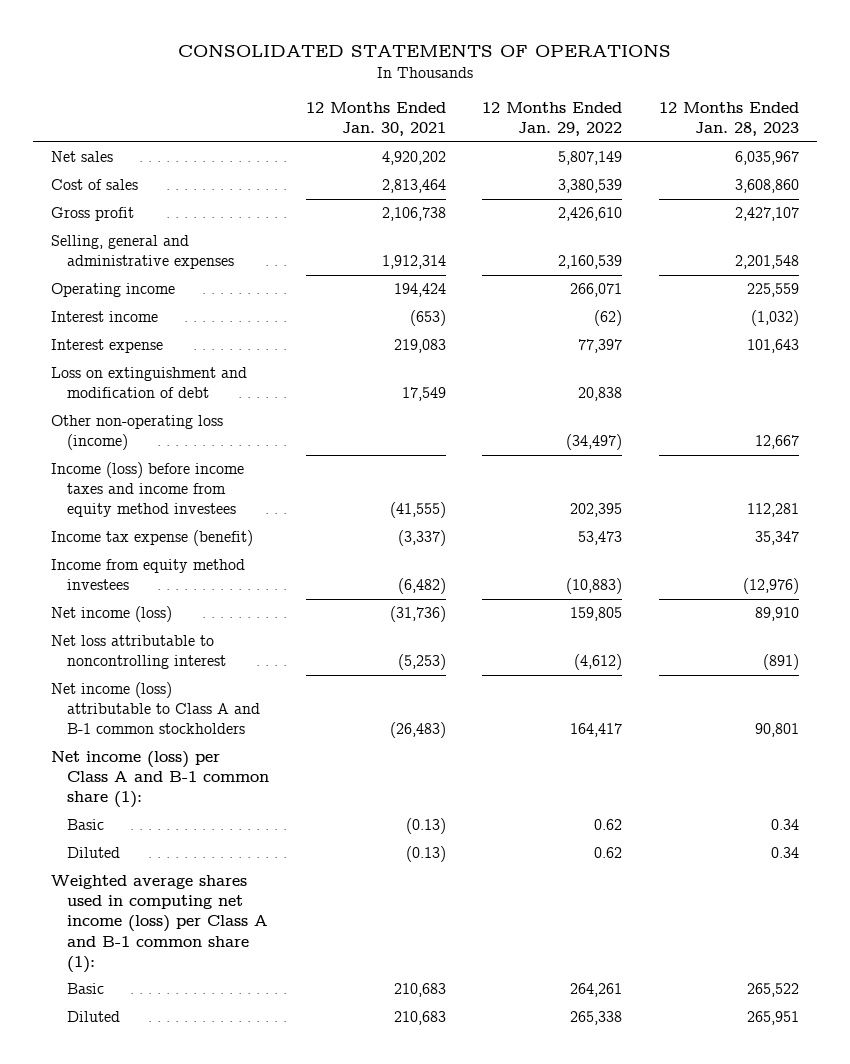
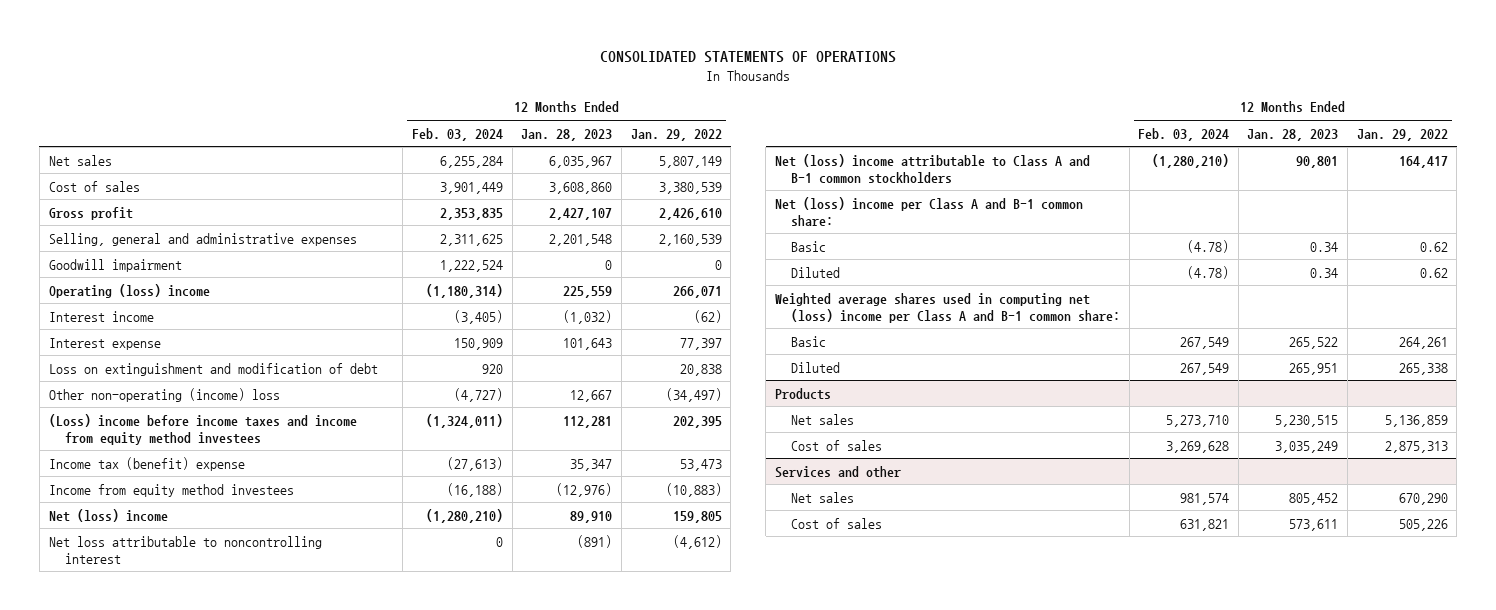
[305,102,446,137] 12 Months Ended Jan. 30, 2021 -> none
none -> [412,127,504,141] Feb. 03, 2024
none -> [48,258,182,272] Goodwill impairment
[51,283,176,298] Operating income -> [48,283,210,298] Operating (loss) income
[51,415,224,451] Other non-operating loss (income) -> [48,387,280,402] Other non-operating (income) loss
[51,462,245,518] Income (loss) before income taxes and income from equity method investees -> [48,413,357,445] (Loss) income before income taxes and income from equity method investees
[51,530,254,547] Income tax expense (benefit) -> [48,456,245,471] Income tax (benefit) expense
[51,606,173,623] Net income (loss) -> [48,508,168,522] Net (loss) income
[51,682,260,735] Net income (loss) attributable to Class A and B-1 common stockholders -> [774,153,1090,184] Net (loss) income attributable to Class A and B-1 common stockholders
[51,751,269,809] Net income (loss) per Class A and B-1 common share (1): -> [774,196,1083,226] Net (loss) income per Class A and B-1 common share:
[51,875,268,973] Weighted average shares used in computing net income (loss) per Class A and B-1 common share (1): -> [774,292,1120,323] Weighted average shares used in computing net (loss) income per Class A and B-1 common share:
none -> [774,387,831,400] Products
none -> [790,413,854,425] Net sales
none -> [790,439,882,451] Cost of sales
none -> [774,465,901,478] Services and other
none -> [790,491,854,503] Net sales
none -> [790,517,882,529] Cost of sales

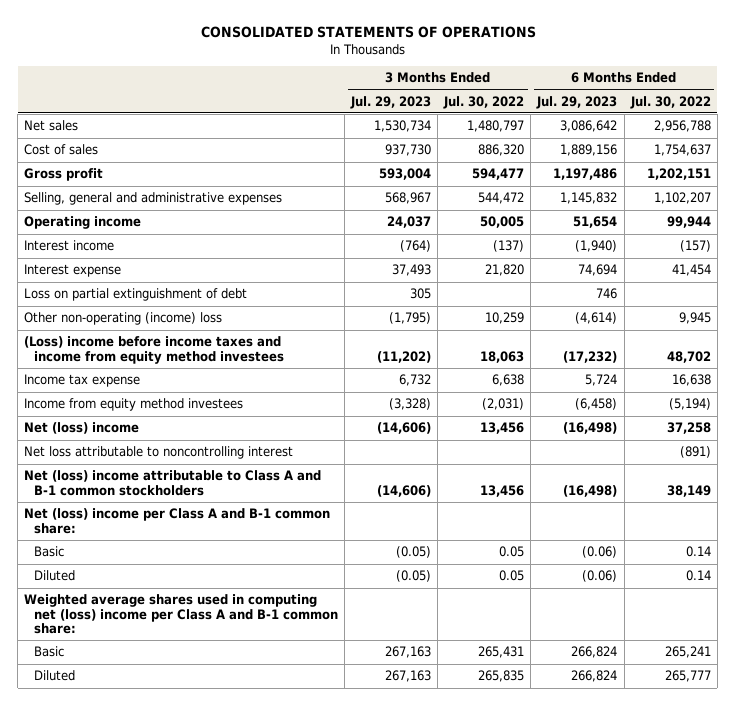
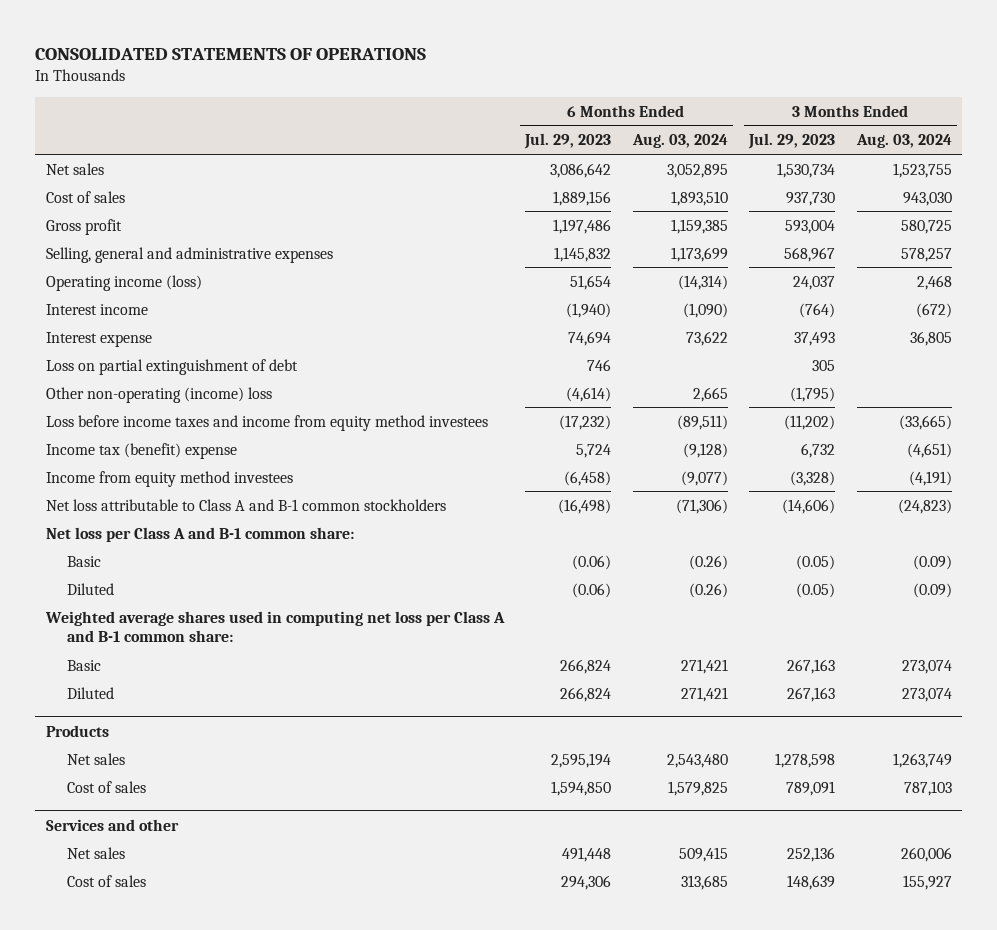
[443,95,525,109] Jul. 30, 2022 -> none
[629,95,711,109] Jul. 30, 2022 -> none
none -> [631,134,728,149] Aug. 03, 2024
none -> [855,134,952,149] Aug. 03, 2024
[24,216,142,230] Operating income -> [45,274,202,291] Operating income (loss)
[24,336,284,364] (Loss) income before income taxes and income from equity method investees -> [45,414,488,431] Loss before income taxes and income from equity method investees
[24,374,141,388] Income tax expense -> [45,442,237,459] Income tax (benefit) expense
[24,422,140,435] Net (loss) income -> none
[24,446,294,460] Net loss attributable to noncontrolling interest -> none
[24,470,322,496] Net (loss) income attributable to Class A and B-1 common stockholders -> [45,498,446,511] Net loss attributable to Class A and B-1 common stockholders
[24,508,331,534] Net (loss) income per Class A and B-1 common share: -> [45,526,354,542] Net loss per Class A and B-1 common share:
[24,594,338,634] Weighted average shares used in computing net (loss) income per Class A and B-1 common share: -> [44,610,505,643] Weighted average shares used in computing net loss per Class A and B-1 common share:
none -> [45,724,109,737] Products
none -> [67,752,126,765] Net sales
none -> [67,780,147,793] Cost of sales
none -> [45,818,179,831] Services and other
none -> [67,846,126,859] Net sales
none -> [67,874,147,887] Cost of sales

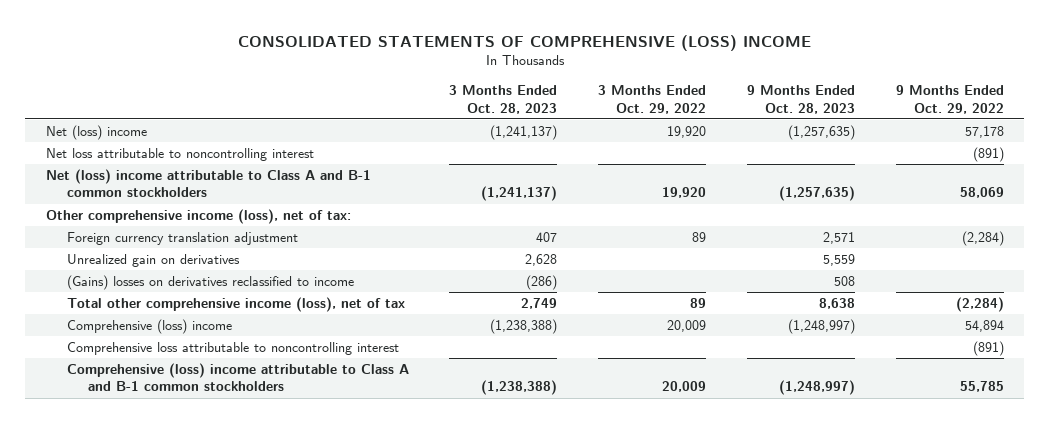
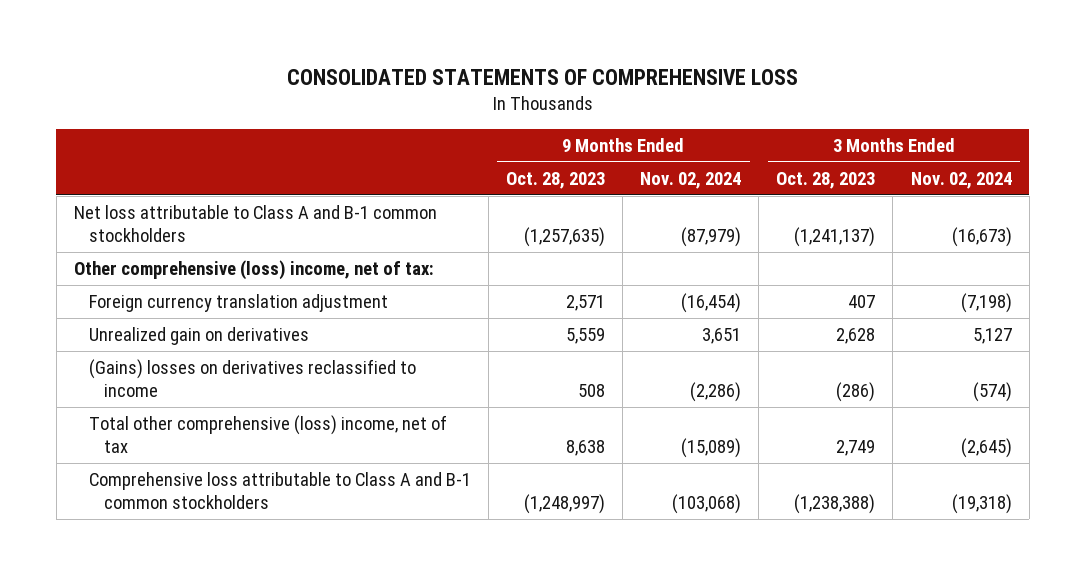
[237,34,811,51] CONSOLIDATED STATEMENTS OF COMPREHENSIVE (LOSS) INCOME -> [286,69,798,86] CONSOLIDATED STATEMENTS OF COMPREHENSIVE LOSS
[598,84,707,114] 3 Months Ended Oct. 29, 2022 -> none
[895,84,1004,114] 9 Months Ended Oct. 29, 2022 -> none
none -> [640,172,742,190] Nov. 02, 2024
none -> [910,172,1012,190] Nov. 02, 2024
[45,124,147,140] Net (loss) income -> none
[45,147,314,161] Net loss attributable to noncontrolling interest -> none
[45,168,371,198] Net (loss) income attributable to Class A and B-1 common stockholders -> [73,205,437,242] Net loss attributable to Class A and B-1 common stockholders
[45,208,351,224] Other comprehensive income (loss), net of tax: -> [73,260,434,281] Other comprehensive (loss) income, net of tax:
[66,318,232,334] Comprehensive (loss) income -> none
[66,341,399,355] Comprehensive loss attributable to noncontrolling interest -> none
[66,296,405,312] Total other comprehensive income (loss), net of tax -> [88,415,447,453] Total other comprehensive (loss) income, net of tax
[66,362,409,392] Comprehensive (loss) income attributable to Class A and B-1 common stockholders -> [88,472,471,509] Comprehensive loss attributable to Class A and B-1 common stockholders

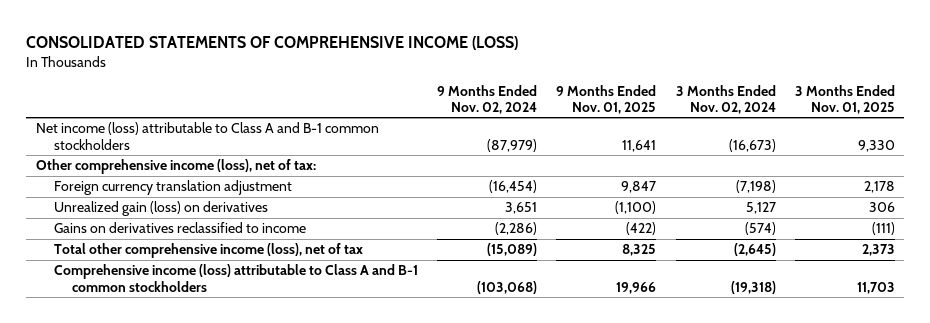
[286,69,798,86] CONSOLIDATED STATEMENTS OF COMPREHENSIVE LOSS -> [26,35,519,50] CONSOLIDATED STATEMENTS OF COMPREHENSIVE INCOME (LOSS)
[505,172,605,190] Oct. 28, 2023 -> none
[776,172,876,190] Oct. 28, 2023 -> none
none -> [556,84,657,115] 9 Months Ended Nov. 01, 2025
none -> [794,84,895,115] 3 Months Ended Nov. 01, 2025
[73,205,437,242] Net loss attributable to Class A and B-1 common stockholders -> [35,122,379,150] Net income (loss) attributable to Class A and B-1 common stockholders
[73,260,434,281] Other comprehensive (loss) income, net of tax: -> [35,159,316,175] Other comprehensive income (loss), net of tax:
[88,327,309,346] Unrealized gain on derivatives -> [53,201,268,217] Unrealized gain (loss) on derivatives
[88,359,416,397] (Gains) losses on derivatives reclassified to income -> [53,222,306,234] Gains on derivatives reclassified to income
[88,415,447,453] Total other comprehensive (loss) income, net of tax -> [53,243,363,259] Total other comprehensive income (loss), net of tax
[88,472,471,509] Comprehensive loss attributable to Class A and B-1 common stockholders -> [53,264,418,292] Comprehensive income (loss) attributable to Class A and B-1 common stockholders

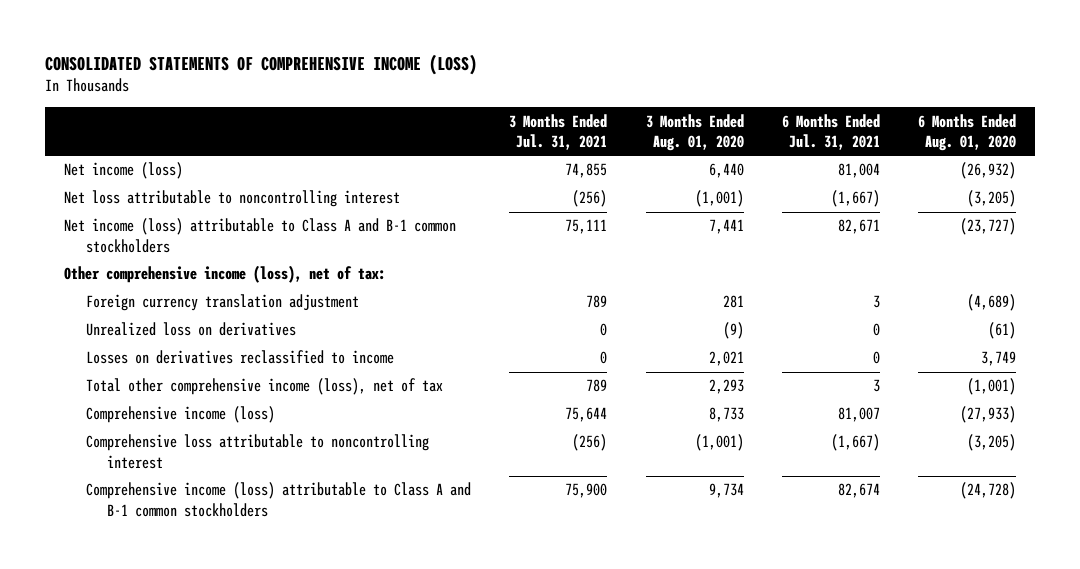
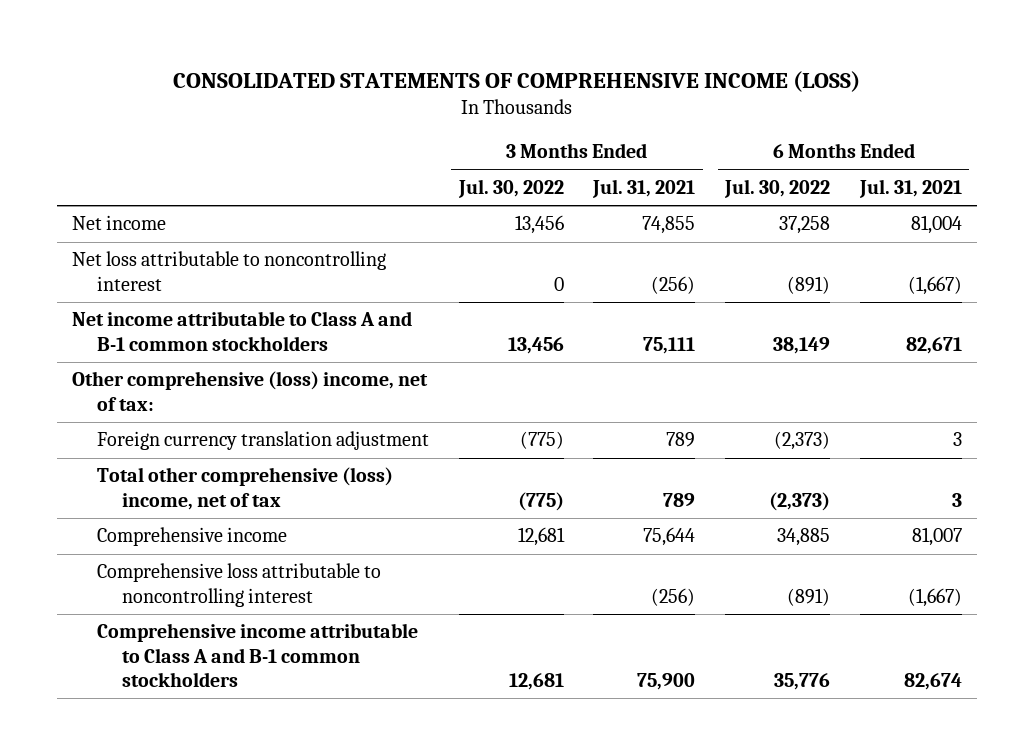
[645,113,744,151] 3 Months Ended Aug. 01, 2020 -> none
[918,113,1017,151] 6 Months Ended Aug. 01, 2020 -> none
none -> [457,178,564,198] Jul. 30, 2022
none -> [724,178,831,198] Jul. 30, 2022
[64,162,184,180] Net income (loss) -> [72,215,167,231] Net income
[64,218,457,253] Net income (loss) attributable to Class A and B-1 common stockholders -> [72,311,413,351] Net income attributable to Class A and B-1 common stockholders
[64,265,387,284] Other comprehensive income (loss), net of tax: -> [72,371,429,411] Other comprehensive (loss) income, net of tax:
[85,322,296,337] Unrealized loss on derivatives -> none
[85,350,394,365] Losses on derivatives reclassified to income -> none
[85,378,443,396] Total other comprehensive income (loss), net of tax -> [96,467,393,510] Total other comprehensive (loss) income, net of tax
[85,406,275,424] Comprehensive income (loss) -> [96,527,287,547] Comprehensive income
[85,482,471,517] Comprehensive income (loss) attributable to Class A and B-1 common stockholders -> [96,623,418,688] Comprehensive income attributable to Class A and B-1 common stockholders

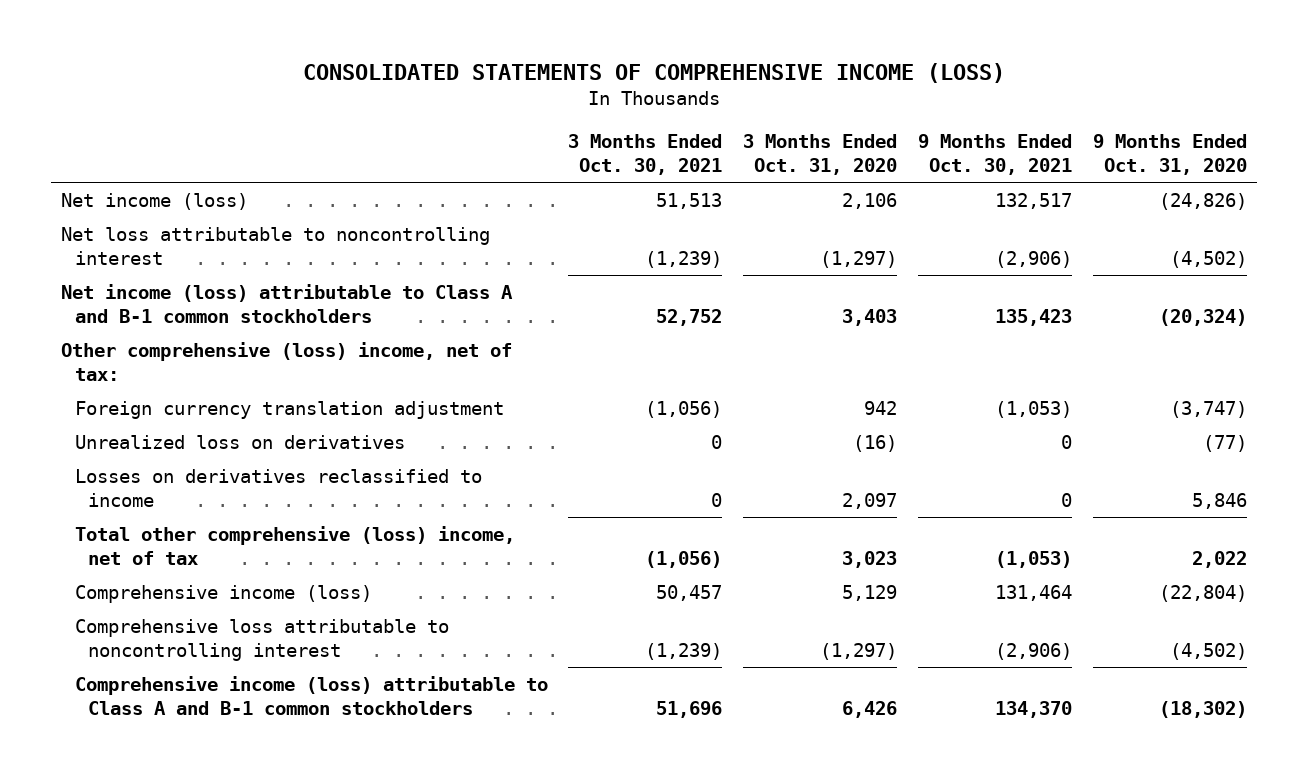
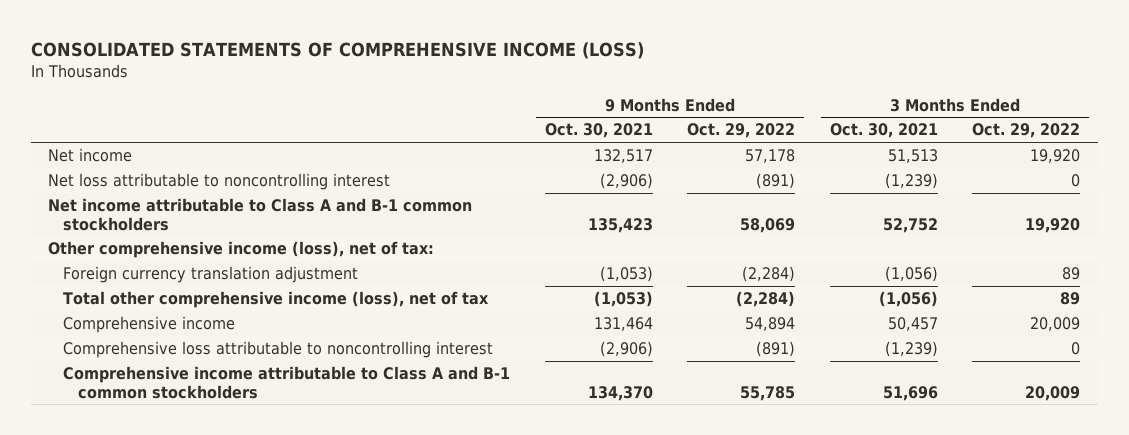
[743,134,898,176] 3 Months Ended Oct. 31, 2020 -> none
[1093,134,1248,176] 9 Months Ended Oct. 31, 2020 -> none
none -> [687,123,796,139] Oct. 29, 2022
none -> [972,123,1081,139] Oct. 29, 2022
[61,193,249,211] Net income (loss) -> [48,148,133,163] Net income
[61,284,514,323] Net income (loss) attributable to Class A and B-1 common stockholders -> [48,198,473,231] Net income attributable to Class A and B-1 common stockholders
[61,342,513,381] Other comprehensive (loss) income, net of tax: -> [48,241,435,259] Other comprehensive income (loss), net of tax:
[74,435,405,450] Unrealized loss on derivatives -> none
[74,469,482,507] Losses on derivatives reclassified to income -> none
[74,526,515,565] Total other comprehensive (loss) income, net of tax -> [63,291,490,309] Total other comprehensive income (loss), net of tax
[74,585,372,604] Comprehensive income (loss) -> [63,316,236,334] Comprehensive income
[74,676,548,715] Comprehensive income (loss) attributable to Class A and B-1 common stockholders -> [63,366,511,399] Comprehensive income attributable to Class A and B-1 common stockholders

